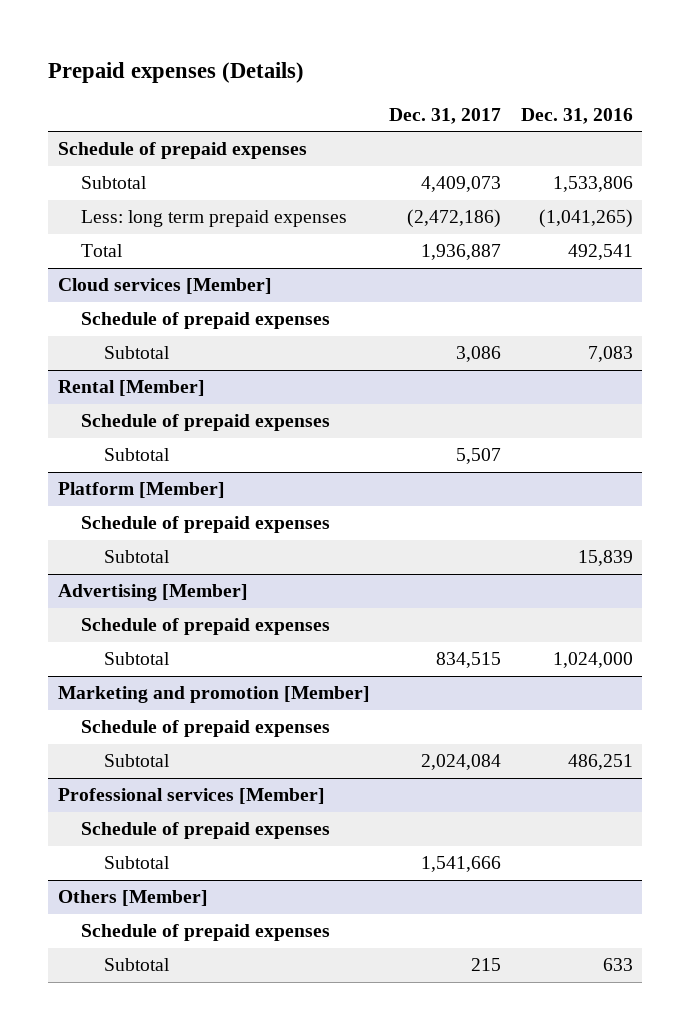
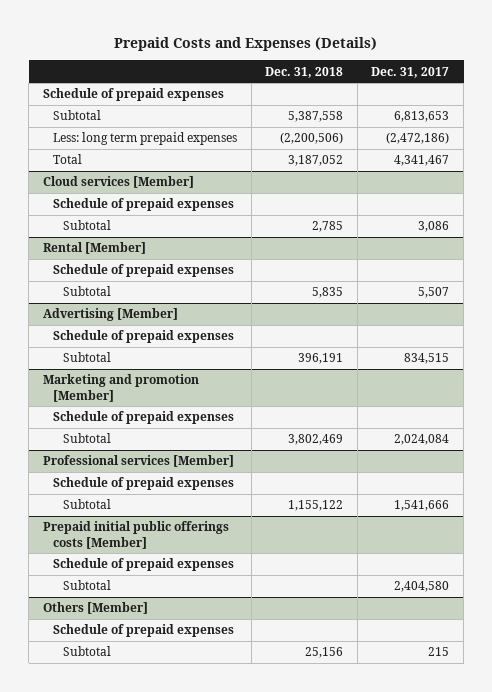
[47,62,304,84] Prepaid expenses (Details) -> [114,36,378,51] Prepaid Costs and Expenses (Details)
[520,107,633,124] Dec. 31, 2016 -> none
none -> [265,66,344,78] Dec. 31, 2018
[421,176,502,193] 4,409,073 -> [394,111,450,123] 6,813,653
[421,244,502,261] 1,936,887 -> [394,155,450,167] 4,341,467
[57,482,225,499] Platform [Member] -> none
[80,516,330,534] Schedule of prepaid expenses -> none
[103,550,170,564] Subtotal -> none
none -> [42,521,229,549] Prepaid initial public offerings costs [Member]
none -> [53,558,235,572] Schedule of prepaid expenses
none -> [63,580,112,591] Subtotal

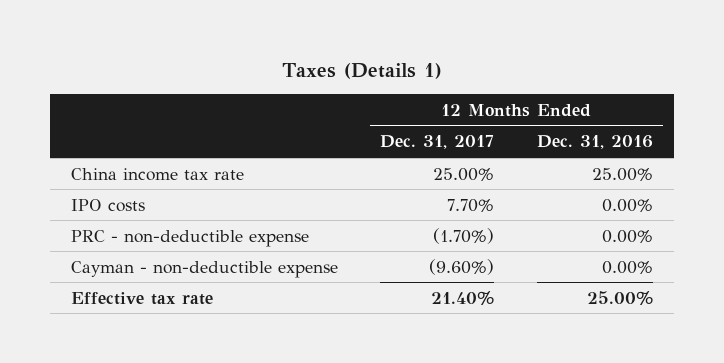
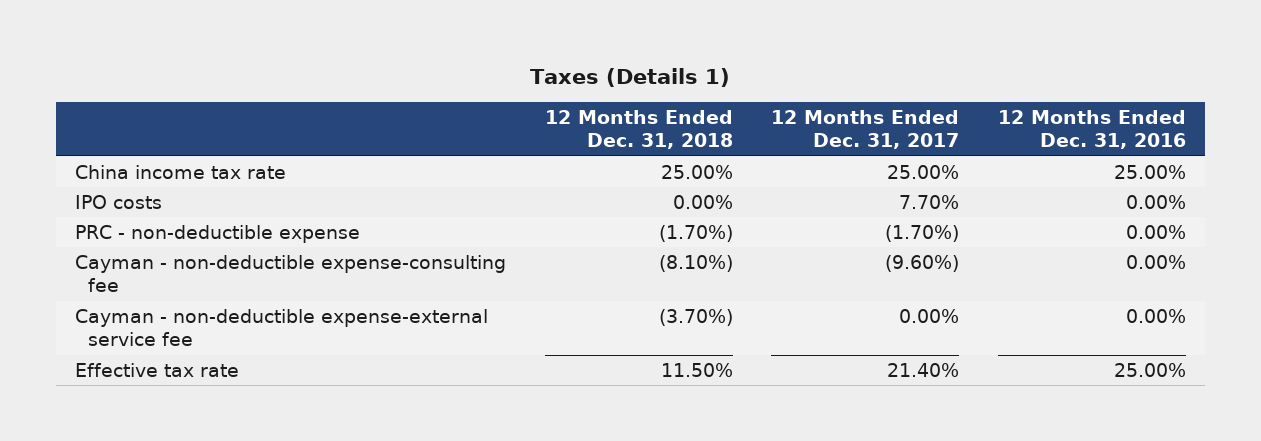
none -> [544,110,733,150] 12 Months Ended Dec. 31, 2018
[71,260,339,278] Cayman - non-deductible expense -> [74,254,506,293] Cayman - non-deductible expense-consulting fee
none -> [74,308,488,347] Cayman - non-deductible expense-external service fee

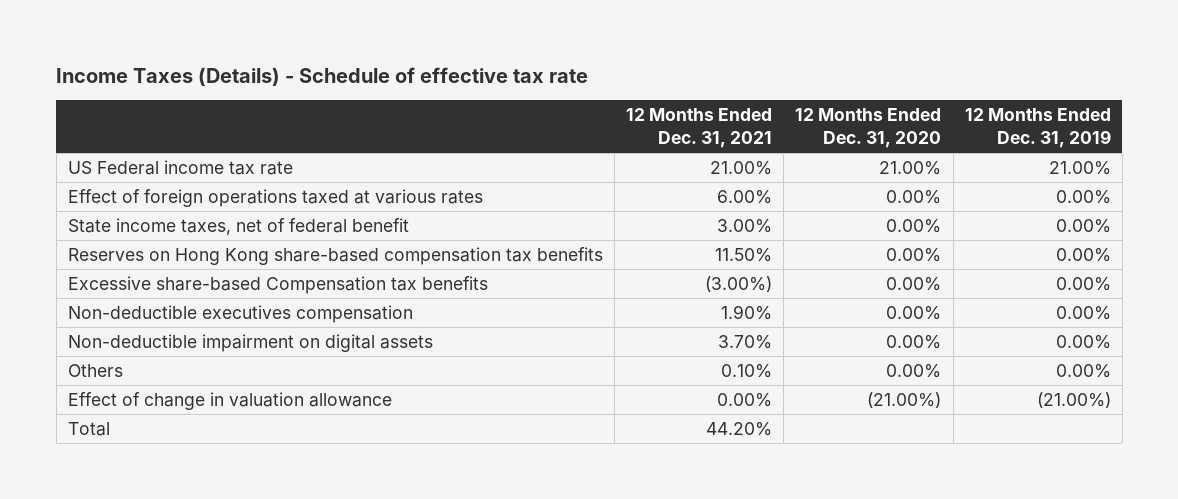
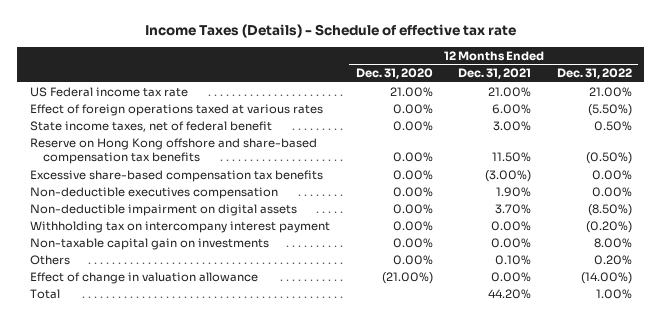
[964,108,1111,148] 12 Months Ended Dec. 31, 2019 -> none
none -> [556,68,632,80] Dec. 31, 2022
[67,246,603,265] Reserves on Hong Kong share-based compensation tax benefits -> [30,137,318,165] Reserve on Hong Kong offshore and share-based compensation tax benefits
[67,275,488,294] Excessive share-based Compensation tax benefits -> [30,169,324,182] Excessive share-based compensation tax benefits
none -> [30,220,331,233] Withholding tax on intercompany interest payment
none -> [30,237,270,250] Non-taxable capital gain on investments

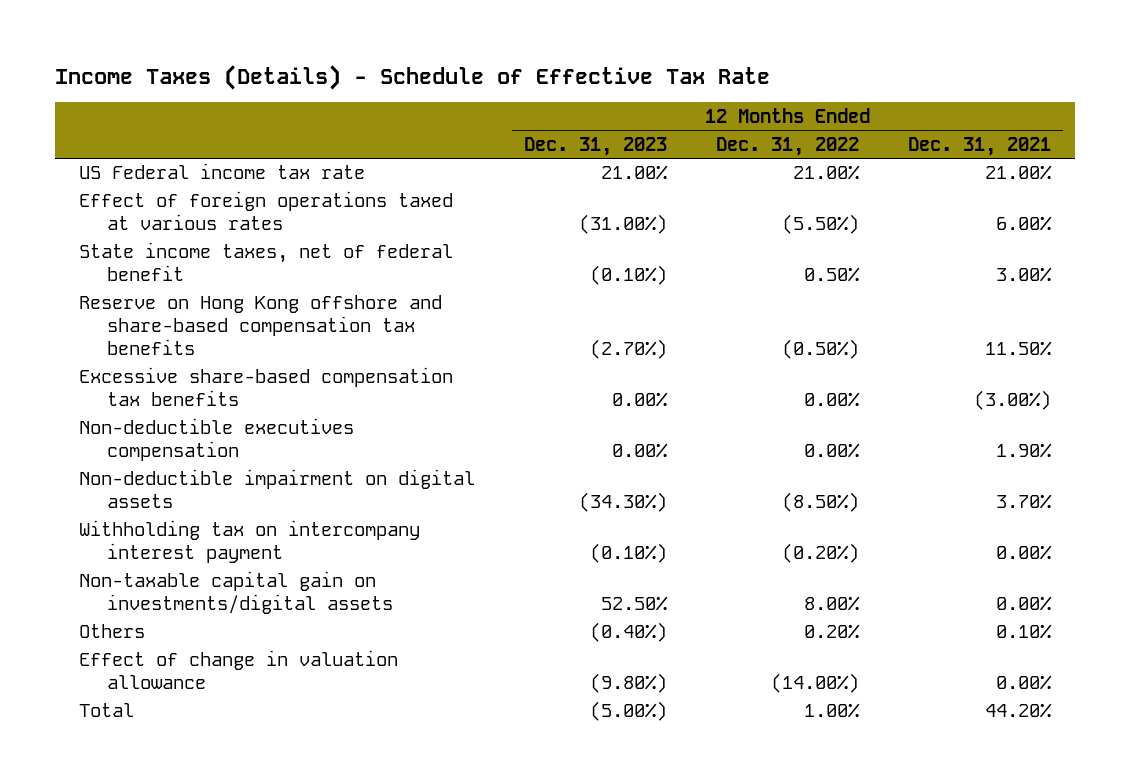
[144,24,516,39] Income Taxes (Details) - Schedule of effective tax rate -> [55,64,771,90] Income Taxes (Details) - Schedule of Effective Tax Rate
[355,68,433,80] Dec. 31, 2020 -> none
none -> [524,136,668,156] Dec. 31, 2023
[30,237,270,250] Non-taxable capital gain on investments -> [79,571,393,615] Non-taxable capital gain on investments/digital assets

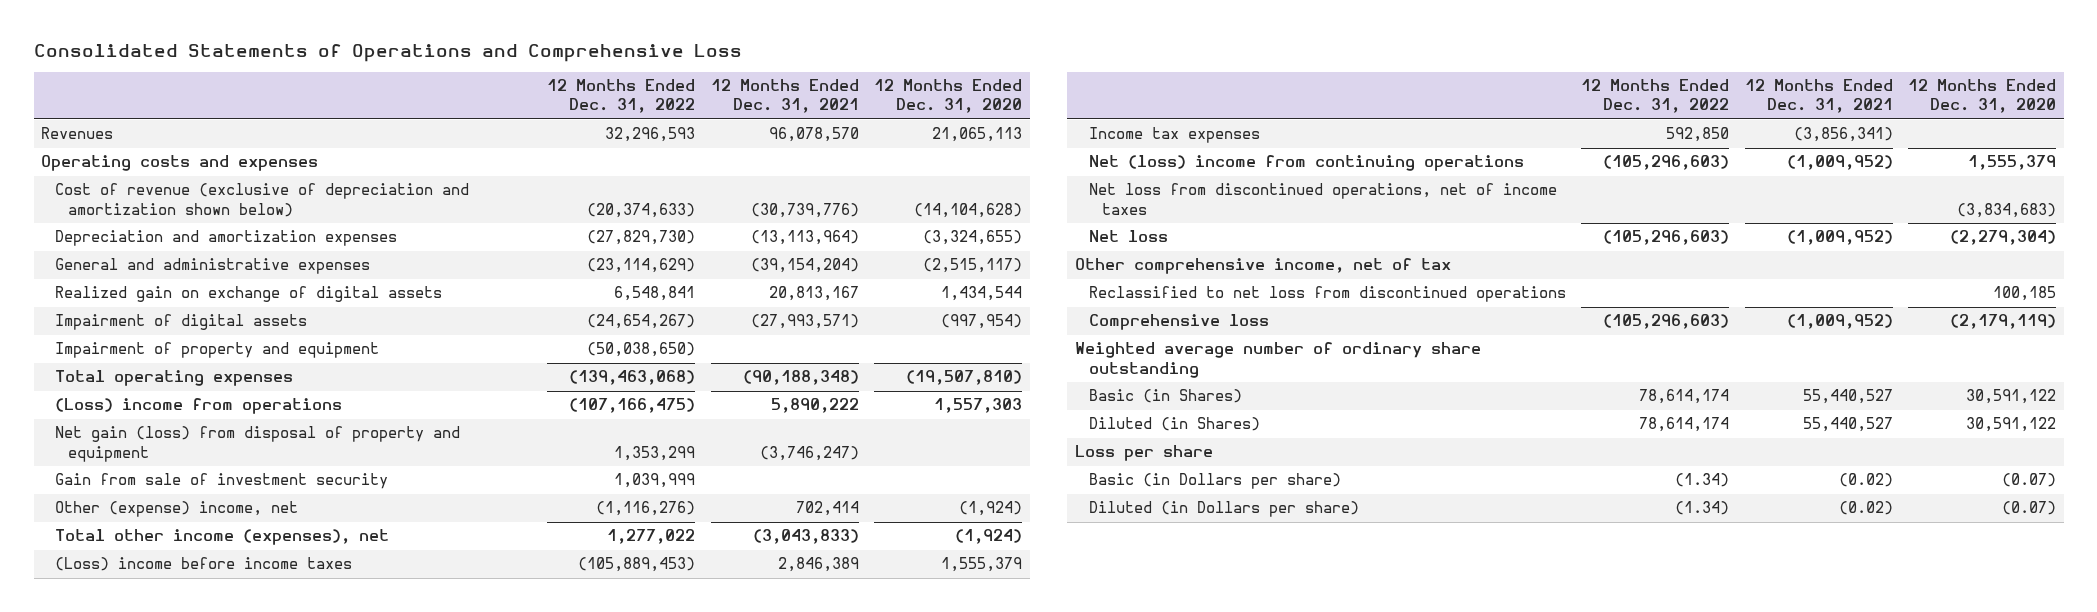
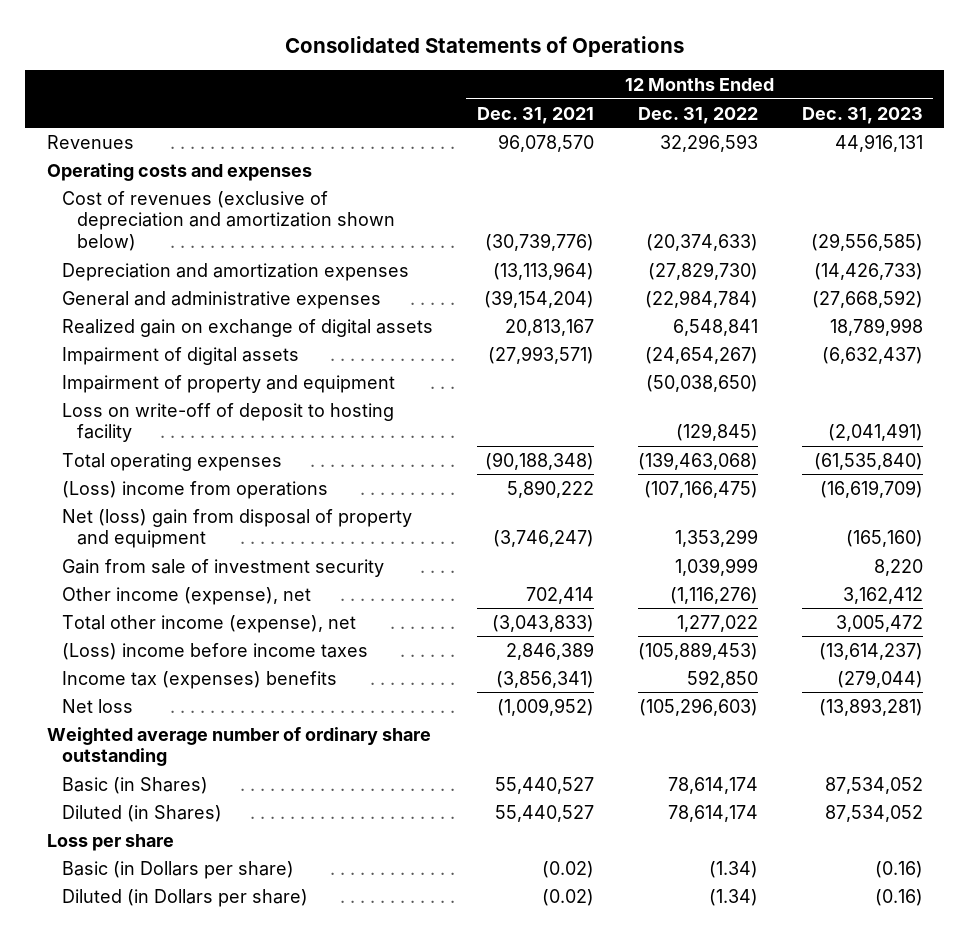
[33,43,742,62] Consolidated Statements of Operations and Comprehensive Loss -> [284,35,684,57] Consolidated Statements of Operations
[874,79,1023,114] 12 Months Ended Dec. 31, 2020 -> none
none -> [801,106,923,124] Dec. 31, 2023
[54,183,469,217] Cost of revenue (exclusive of depreciation and amortization shown below) -> [62,190,396,252] Cost of revenues (exclusive of depreciation and amortization shown below)
[587,258,696,274] (23,114,629) -> [644,289,758,308] (22,984,784)
none -> [62,402,395,443] Loss on write-off of deposit to hosting facility
[54,426,460,462] Net gain (loss) from disposal of property and equipment -> [62,508,413,549] Net (loss) gain from disposal of property and equipment
[54,501,298,518] Other (expense) income, net -> [62,586,312,605] Other income (expense), net
[54,529,389,546] Total other income (expenses), net -> [62,614,357,633] Total other income (expense), net
[1088,155,1524,172] Net (loss) income from continuing operations -> none
[1088,183,1557,215] Net loss from discontinued operations, net of income taxes -> none
[1088,127,1260,144] Income tax expenses -> [62,670,338,689] Income tax (expenses) benefits
[1075,258,1452,275] Other comprehensive income, net of tax -> none
[1088,286,1566,303] Reclassified to net loss from discontinued operations -> none
[1088,314,1269,331] Comprehensive loss -> none

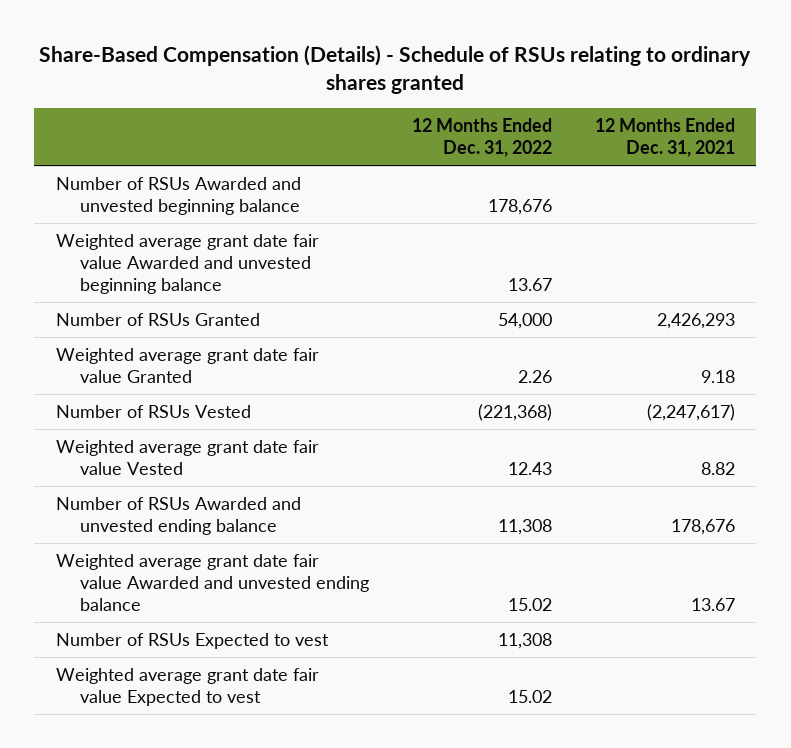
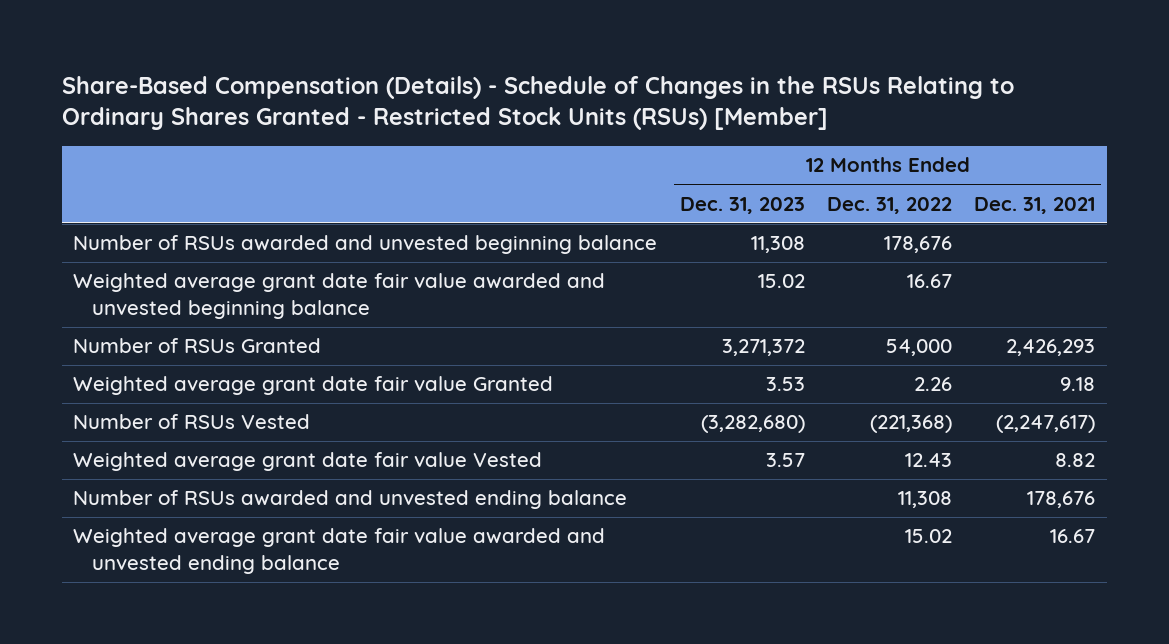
[39,45,752,95] Share-Based Compensation (Details) - Schedule of RSUs relating to ordinary shares granted -> [61,75,1014,131] Share-Based Compensation (Details) - Schedule of Changes in the RSUs Relating to Ordinary Shares Granted - Restricted Stock Units (RSUs) [Member]
none -> [679,196,805,214] Dec. 31, 2023
[55,177,301,215] Number of RSUs Awarded and unvested beginning balance -> [73,235,658,255] Number of RSUs awarded and unvested beginning balance
[55,234,319,294] Weighted average grant date fair value Awarded and unvested beginning balance -> [73,273,606,319] Weighted average grant date fair value awarded and unvested beginning balance
[508,277,553,291] 13.67 -> [907,274,953,289] 16.67
[55,633,329,650] Number of RSUs Expected to vest -> none
[55,668,319,706] Weighted average grant date fair value Expected to vest -> none
[55,497,301,535] Number of RSUs Awarded and unvested ending balance -> [73,490,628,510] Number of RSUs awarded and unvested ending balance
[55,554,370,611] Weighted average grant date fair value Awarded and unvested ending balance -> [73,528,606,574] Weighted average grant date fair value awarded and unvested ending balance
[690,597,735,611] 13.67 -> [1050,529,1096,544] 16.67

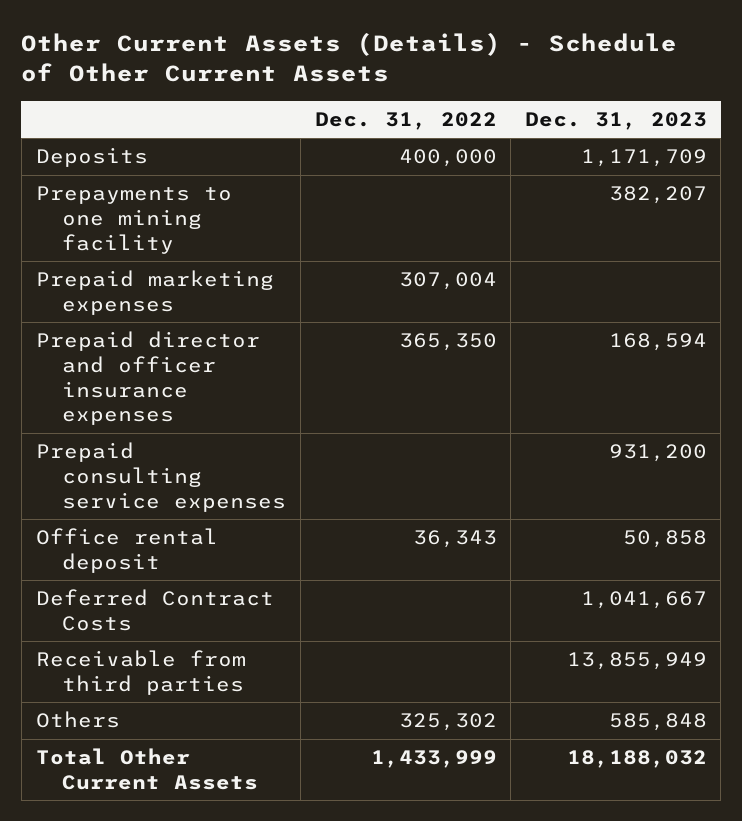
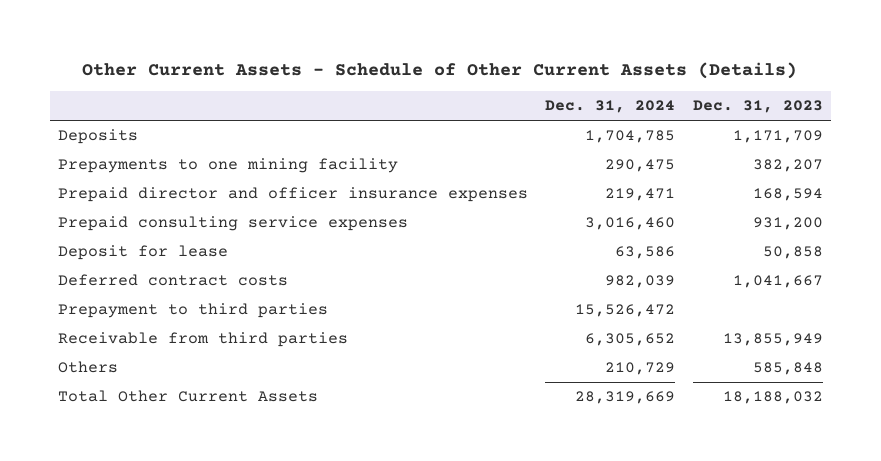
[21,32,678,83] Other Current Assets (Details) - Schedule of Other Current Assets -> [82,61,798,79] Other Current Assets - Schedule of Other Current Assets (Details)
[314,111,497,130] Dec. 31, 2022 -> none
none -> [545,100,676,114] Dec. 31, 2024
[35,270,274,315] Prepaid marketing expenses -> none
[35,528,218,573] Office rental deposit -> [58,245,229,261] Deposit for lease
[35,589,274,631] Deferred Contract Costs -> [58,274,289,287] Deferred contract costs
none -> [58,303,329,319] Prepayment to third parties

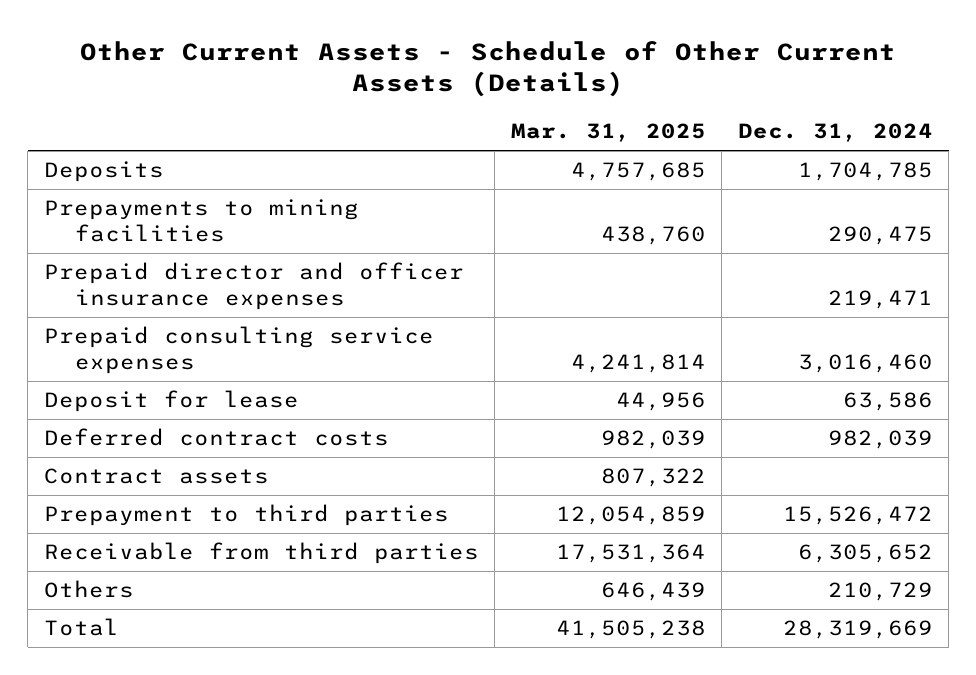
[692,100,823,114] Dec. 31, 2023 -> none
none -> [510,123,706,143] Mar. 31, 2025
[58,158,399,174] Prepayments to one mining facility -> [43,199,359,243] Prepayments to mining facilities
none -> [43,468,269,485] Contract assets
[58,390,319,403] Total Other Current Assets -> [43,618,119,637] Total

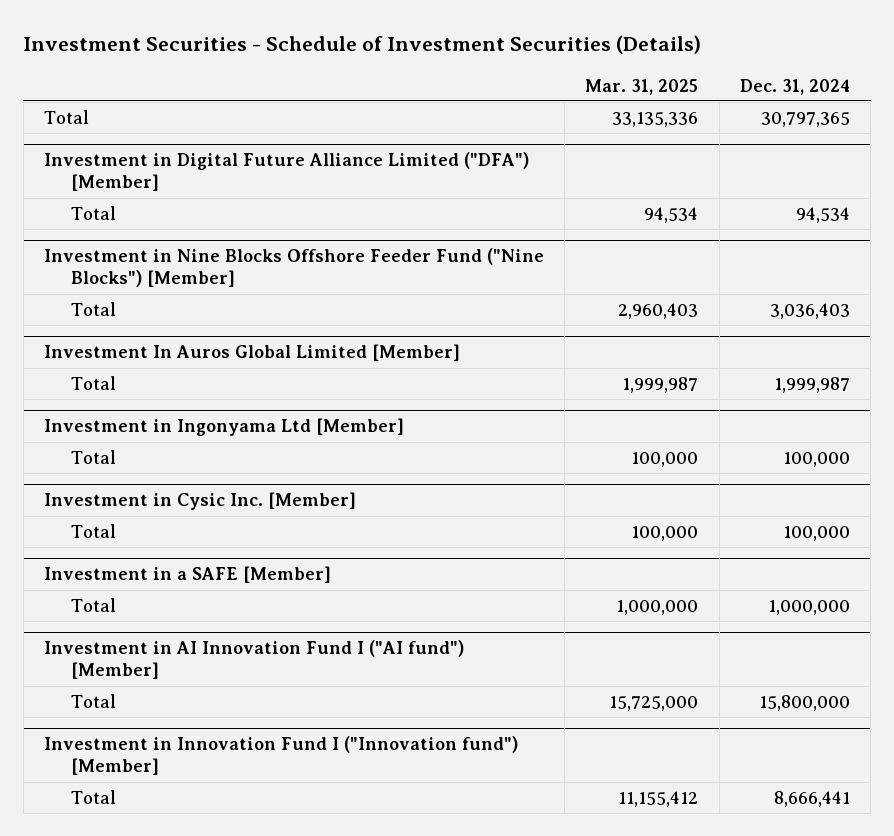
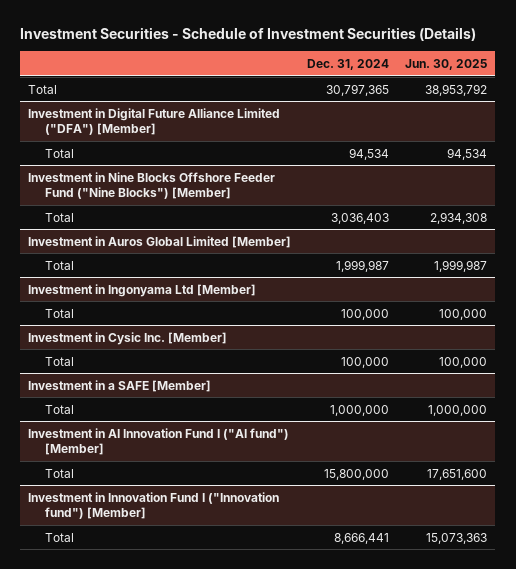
[585,78,699,95] Mar. 31, 2025 -> none
none -> [405,58,488,70] Jun. 30, 2025
[43,344,460,362] Investment In Auros Global Limited [Member] -> [28,235,292,248] Investment in Auros Global Limited [Member]

